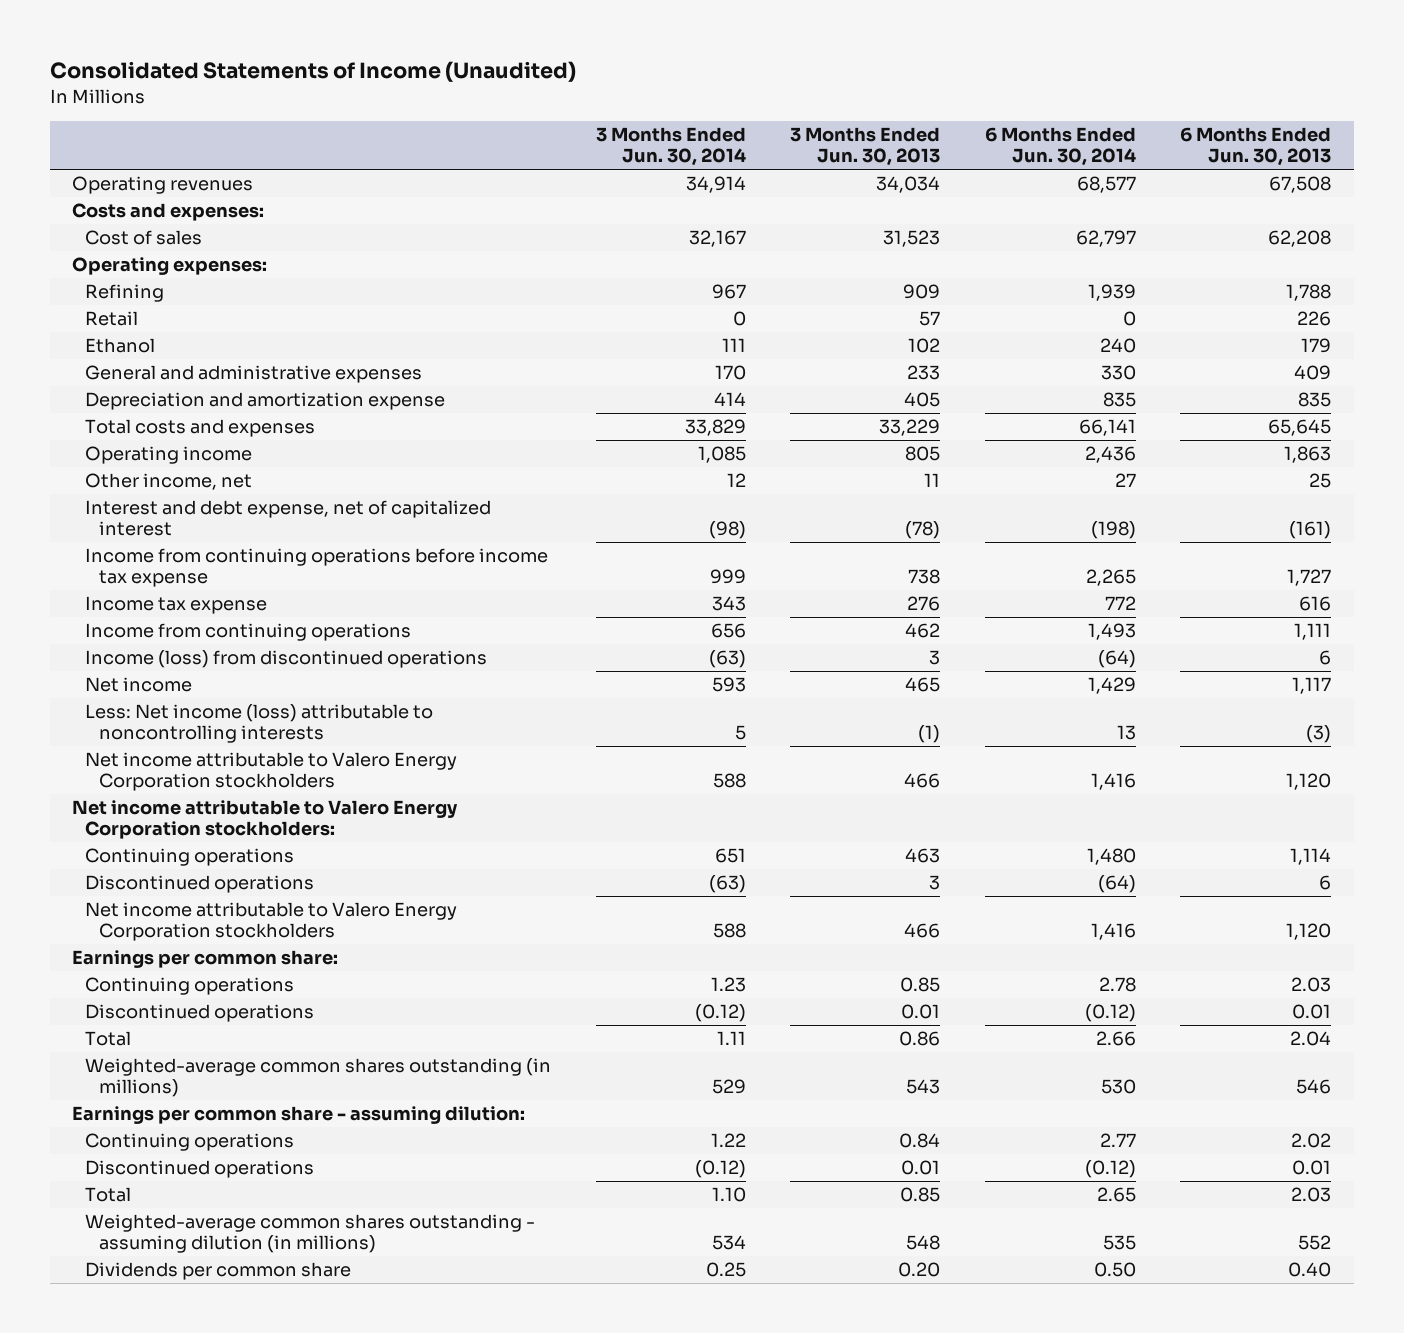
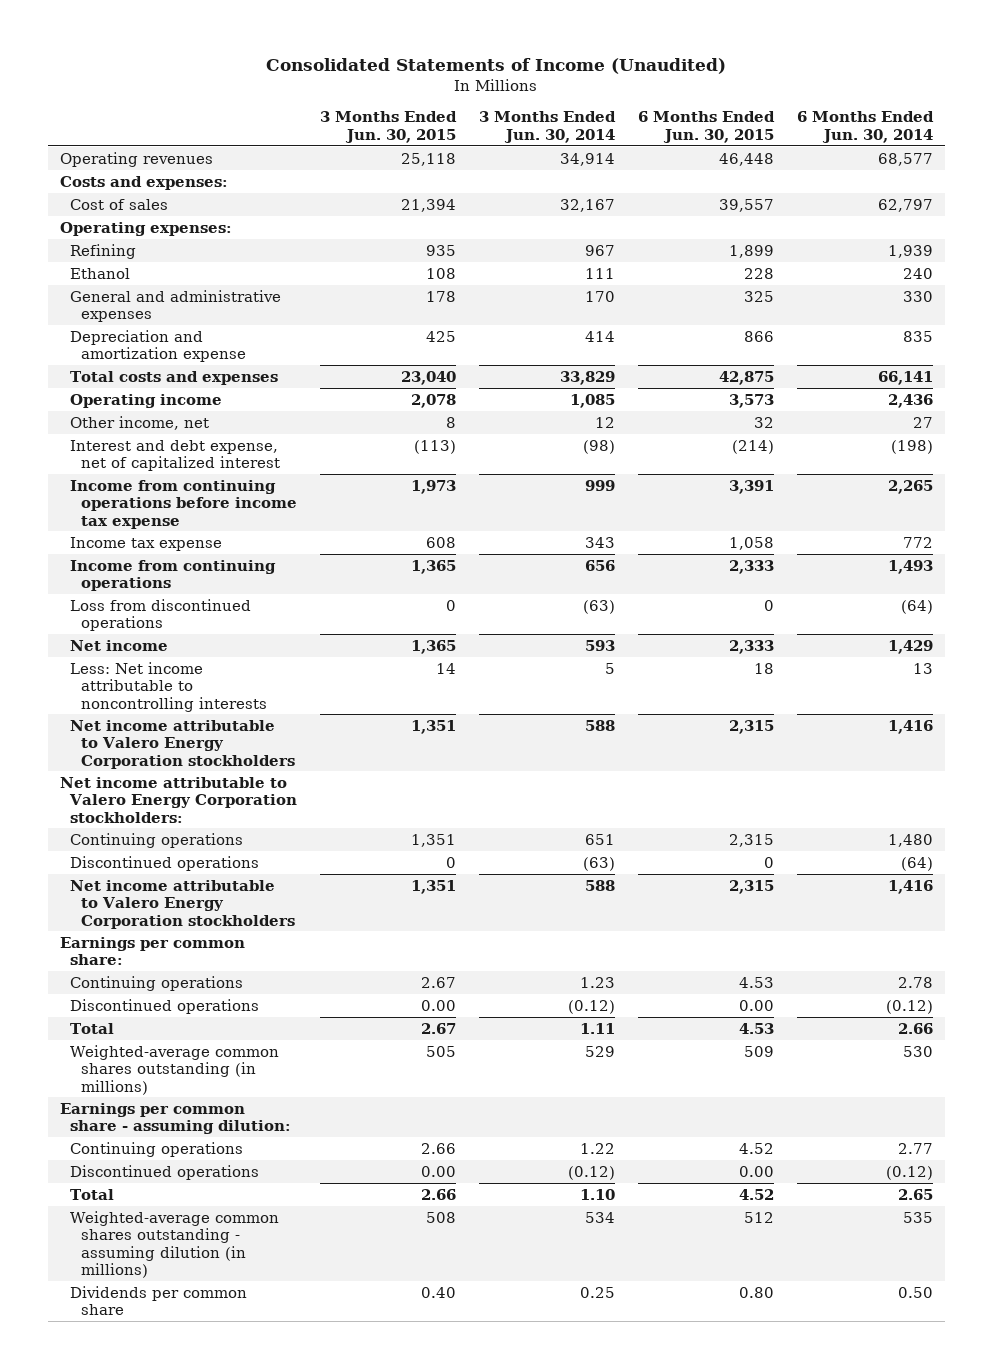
[790,127,941,167] 3 Months Ended Jun. 30, 2013 -> none
[1180,127,1332,167] 6 Months Ended Jun. 30, 2013 -> none
none -> [320,111,458,143] 3 Months Ended Jun. 30, 2015
none -> [638,111,776,143] 6 Months Ended Jun. 30, 2015
[85,310,139,326] Retail -> none
[85,649,488,668] Income (loss) from discontinued operations -> [70,598,252,632] Loss from discontinued operations
[85,703,434,744] Less: Net income (loss) attributable to noncontrolling interests -> [70,661,267,712] Less: Net income attributable to noncontrolling interests

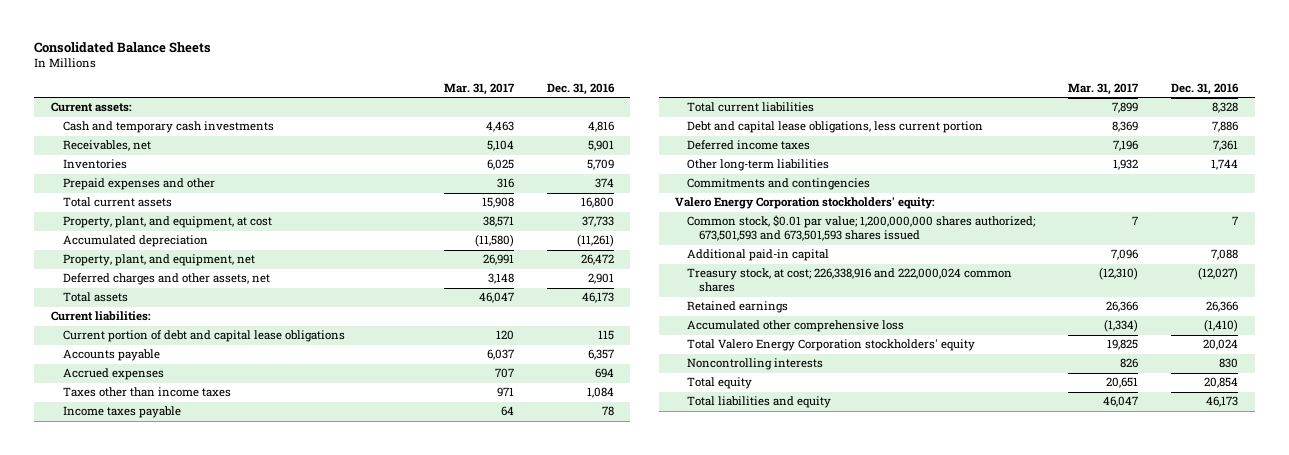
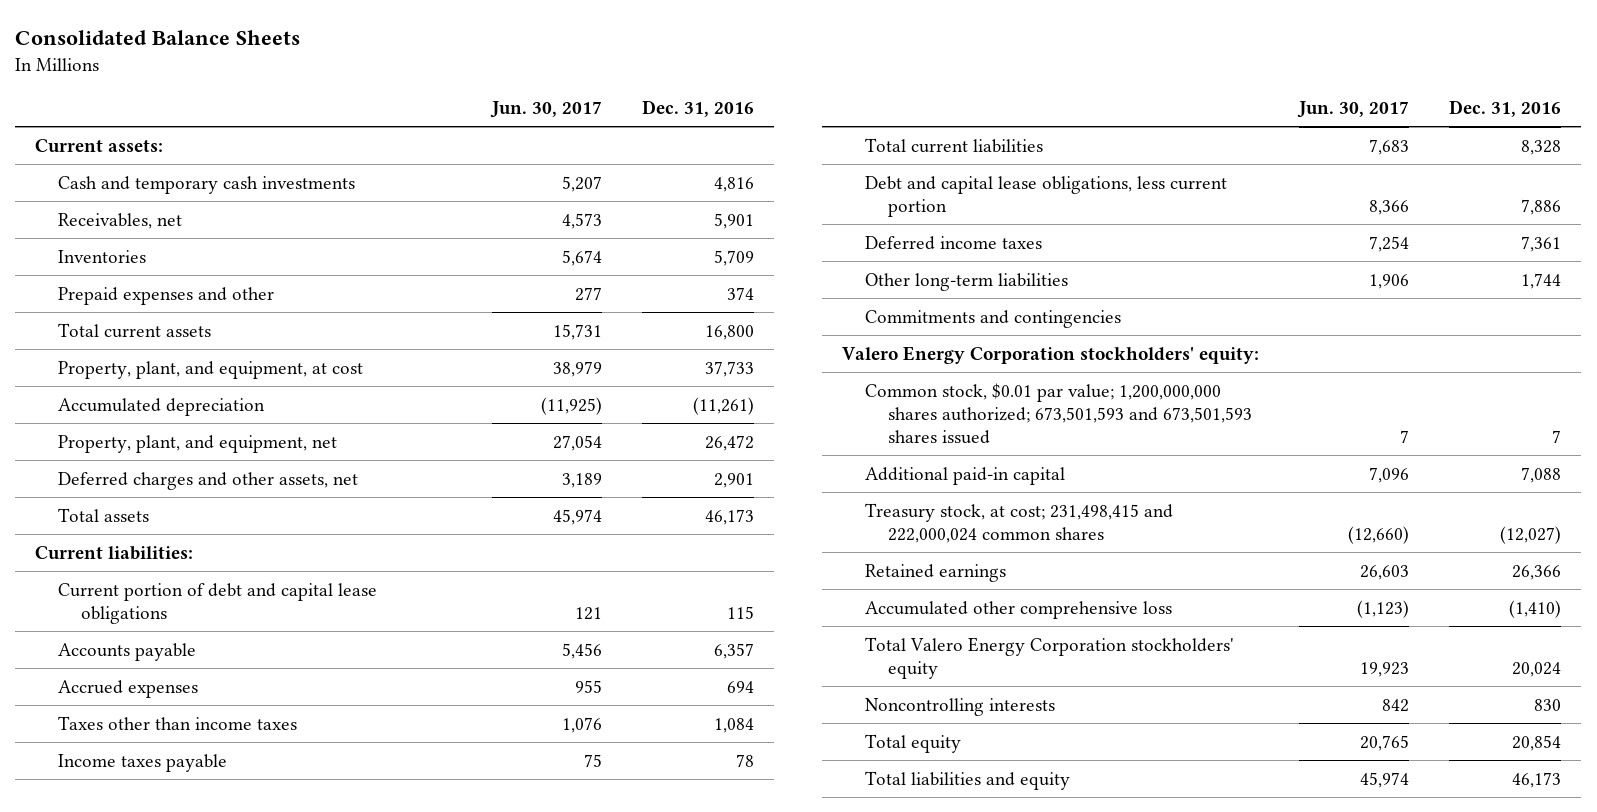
[443,83,515,96] Mar. 31, 2017 -> none
none -> [490,101,603,119] Jun. 30, 2017
[687,268,1013,293] Treasury stock, at cost; 226,338,916 and 222,000,024 common shares -> [865,502,1174,543] Treasury stock, at cost; 231,498,415 and 222,000,024 common shares

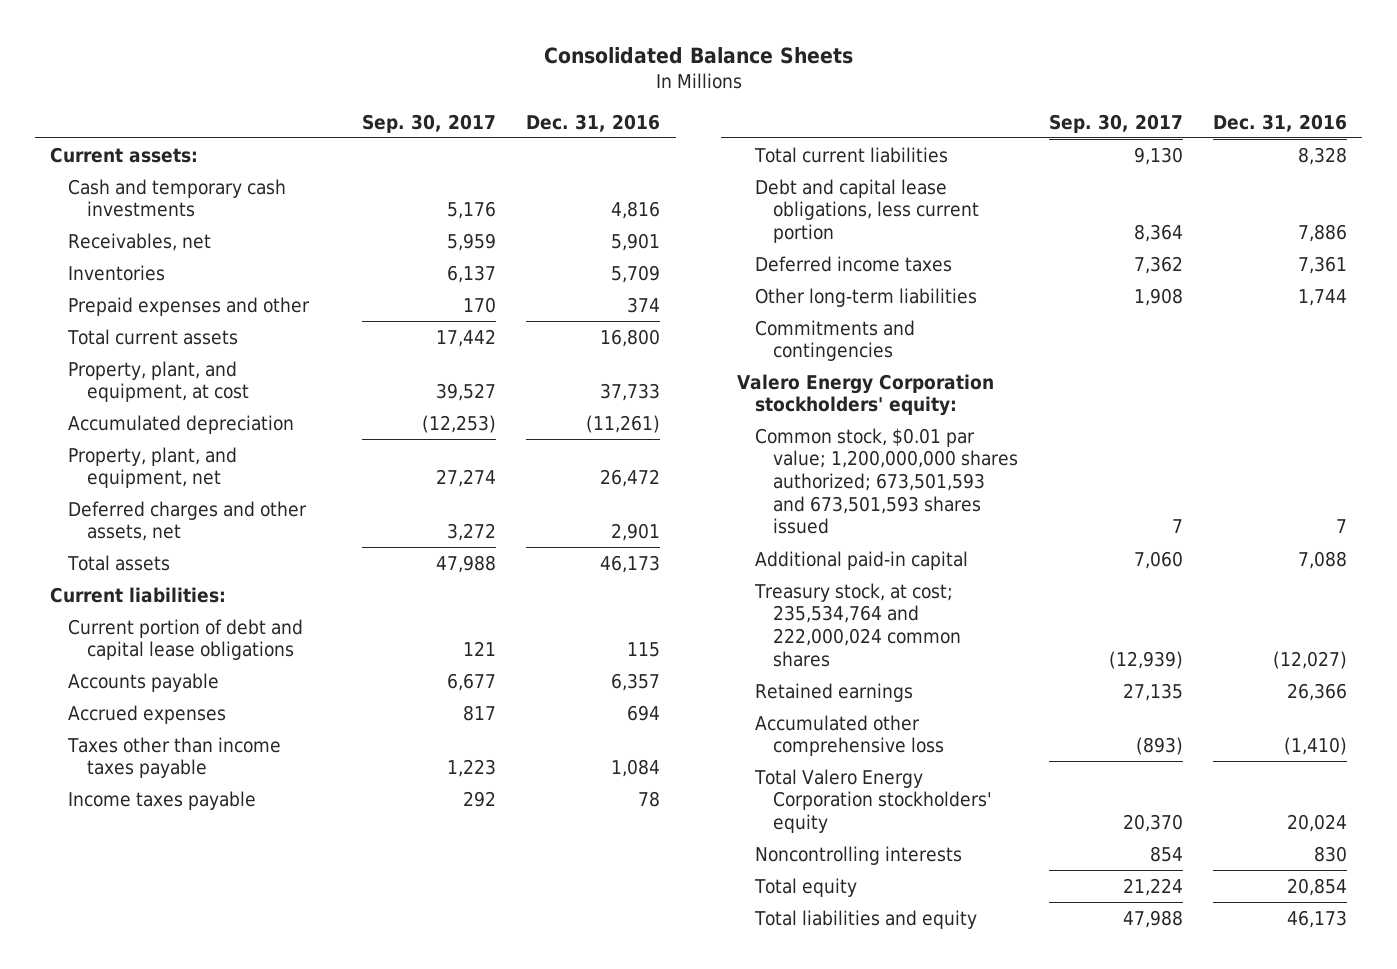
[490,101,603,119] Jun. 30, 2017 -> none
none -> [362,113,497,133] Sep. 30, 2017
[58,715,298,730] Taxes other than income taxes -> [67,736,282,779] Taxes other than income taxes payable
[865,502,1174,543] Treasury stock, at cost; 231,498,415 and 222,000,024 common shares -> [753,582,962,667] Treasury stock, at cost; 235,534,764 and 222,000,024 common shares

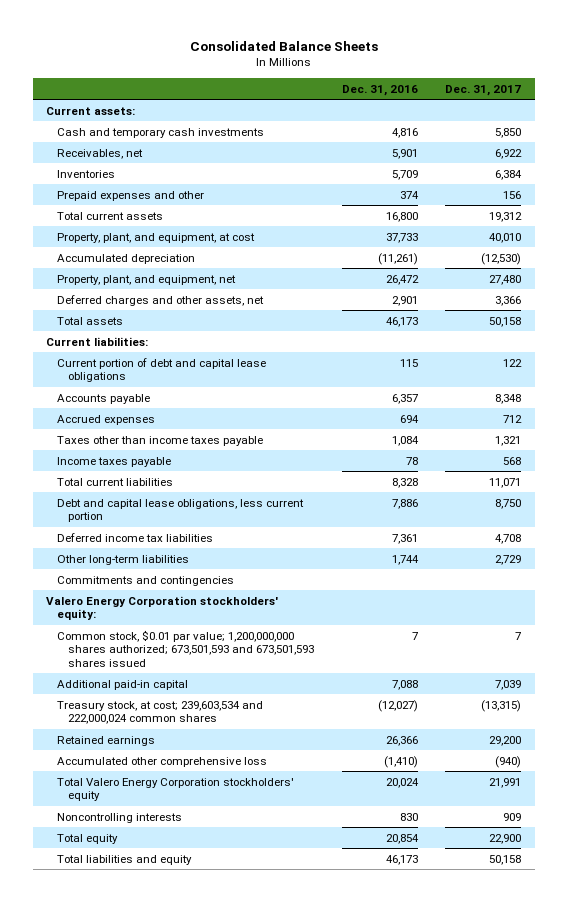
[362,113,497,133] Sep. 30, 2017 -> none
none -> [445,84,522,96] Dec. 31, 2017
[754,255,952,272] Deferred income taxes -> [57,532,214,542] Deferred income tax liabilities
[753,582,962,667] Treasury stock, at cost; 235,534,764 and 222,000,024 common shares -> [57,700,264,725] Treasury stock, at cost; 239,603,534 and 222,000,024 common shares

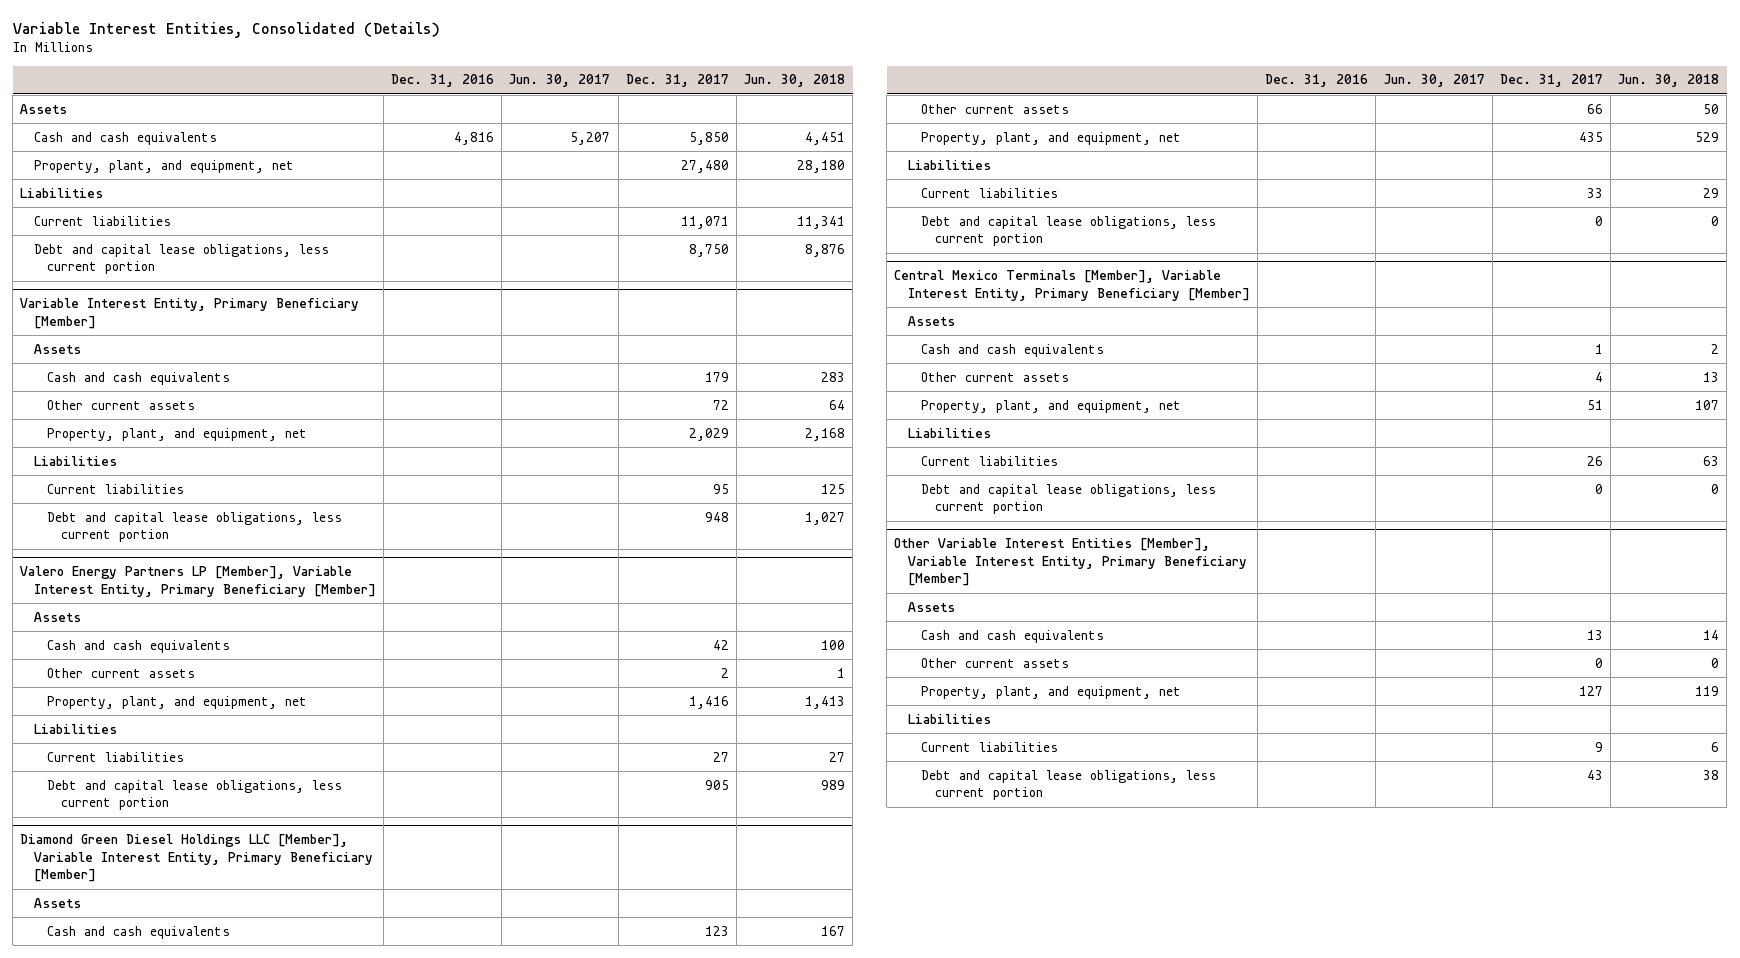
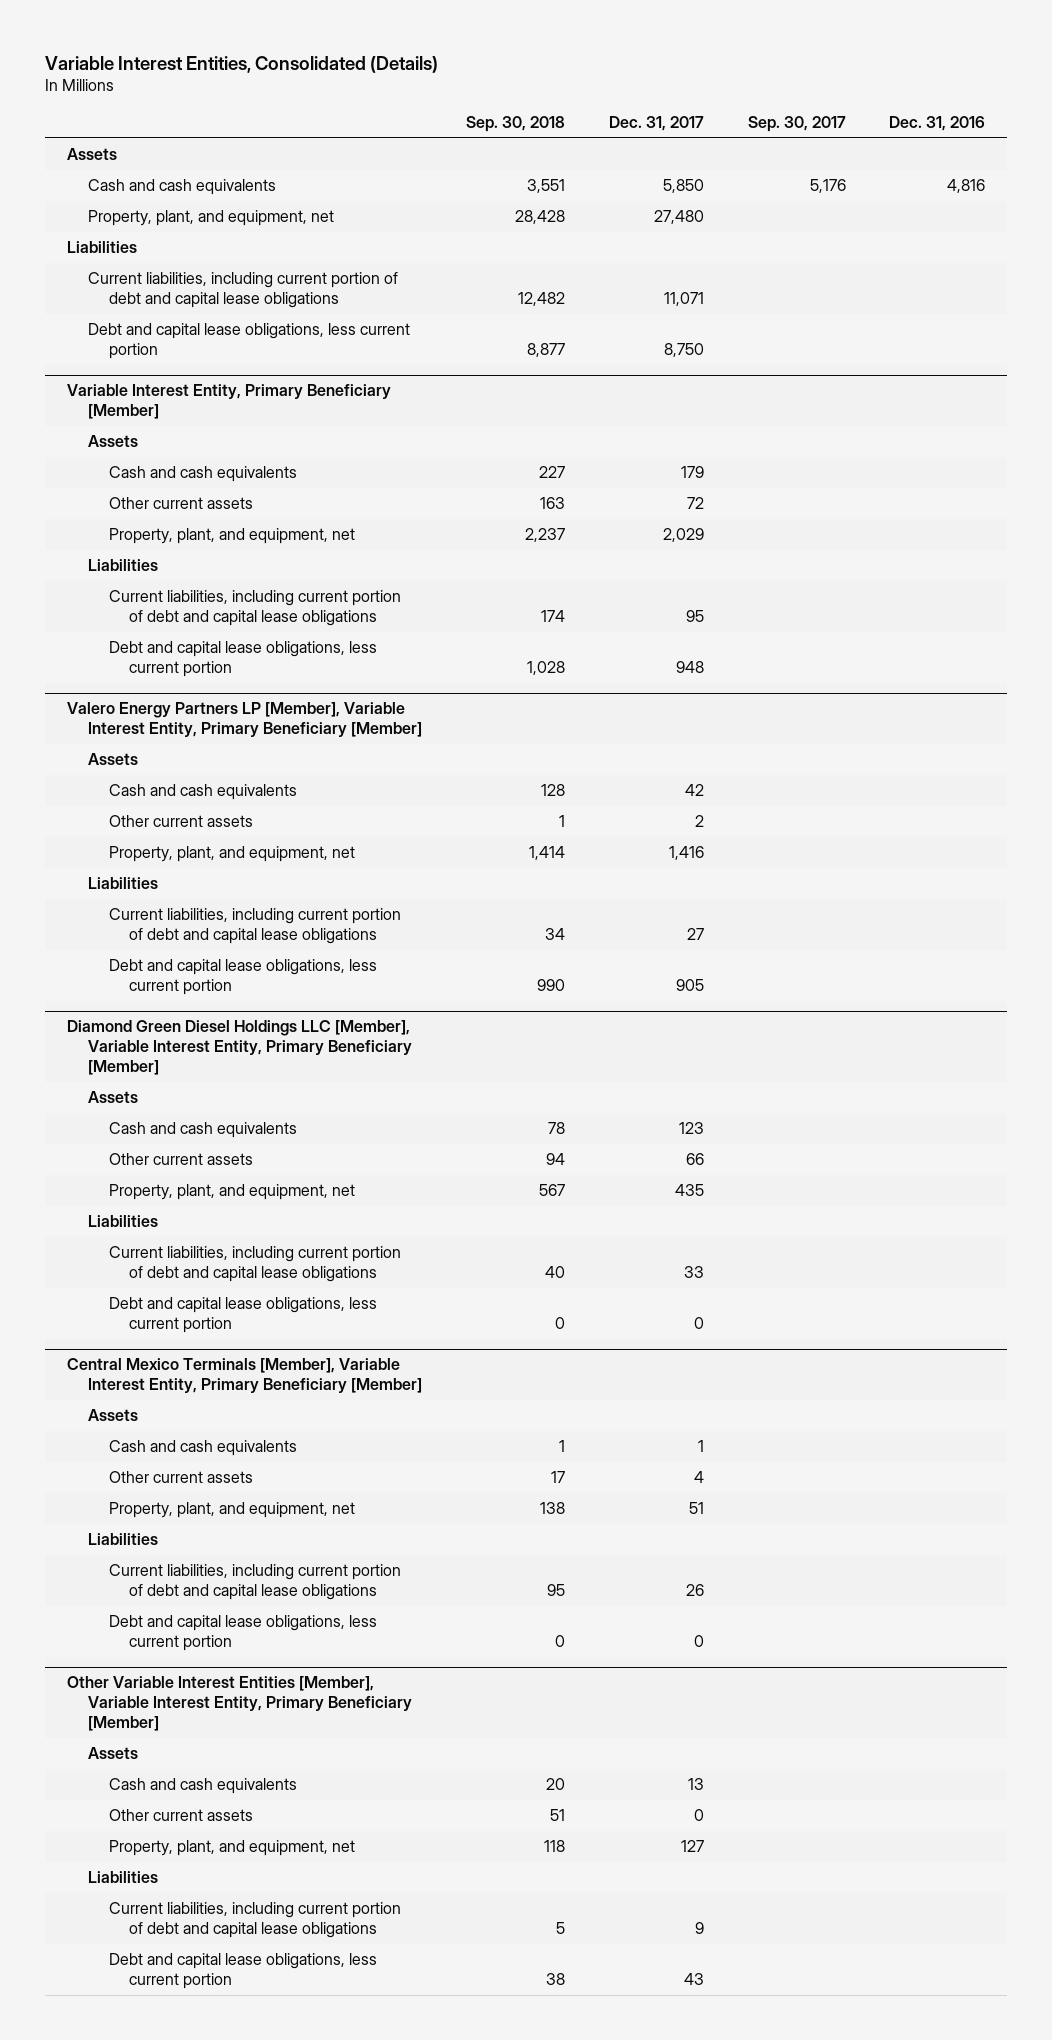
[509,74,611,88] Jun. 30, 2017 -> none
[744,74,846,88] Jun. 30, 2018 -> none
none -> [465,116,565,133] Sep. 30, 2018
none -> [747,116,846,133] Sep. 30, 2017
[33,215,171,226] Current liabilities -> [87,272,398,309] Current liabilities, including current portion of debt and capital lease obligations
[47,483,185,494] Current liabilities -> [108,590,401,627] Current liabilities, including current portion of debt and capital lease obligations
[47,751,185,762] Current liabilities -> [108,908,401,945] Current liabilities, including current portion of debt and capital lease obligations
[921,187,1059,198] Current liabilities -> [108,1246,401,1283] Current liabilities, including current portion of debt and capital lease obligations
[921,455,1059,466] Current liabilities -> [108,1564,401,1601] Current liabilities, including current portion of debt and capital lease obligations
[921,741,1059,752] Current liabilities -> [108,1902,401,1939] Current liabilities, including current portion of debt and capital lease obligations

